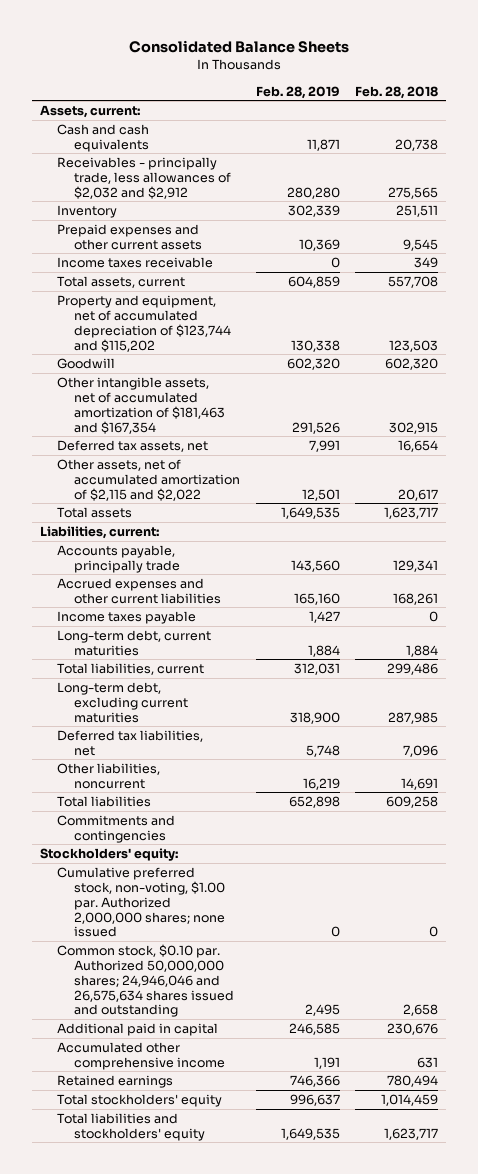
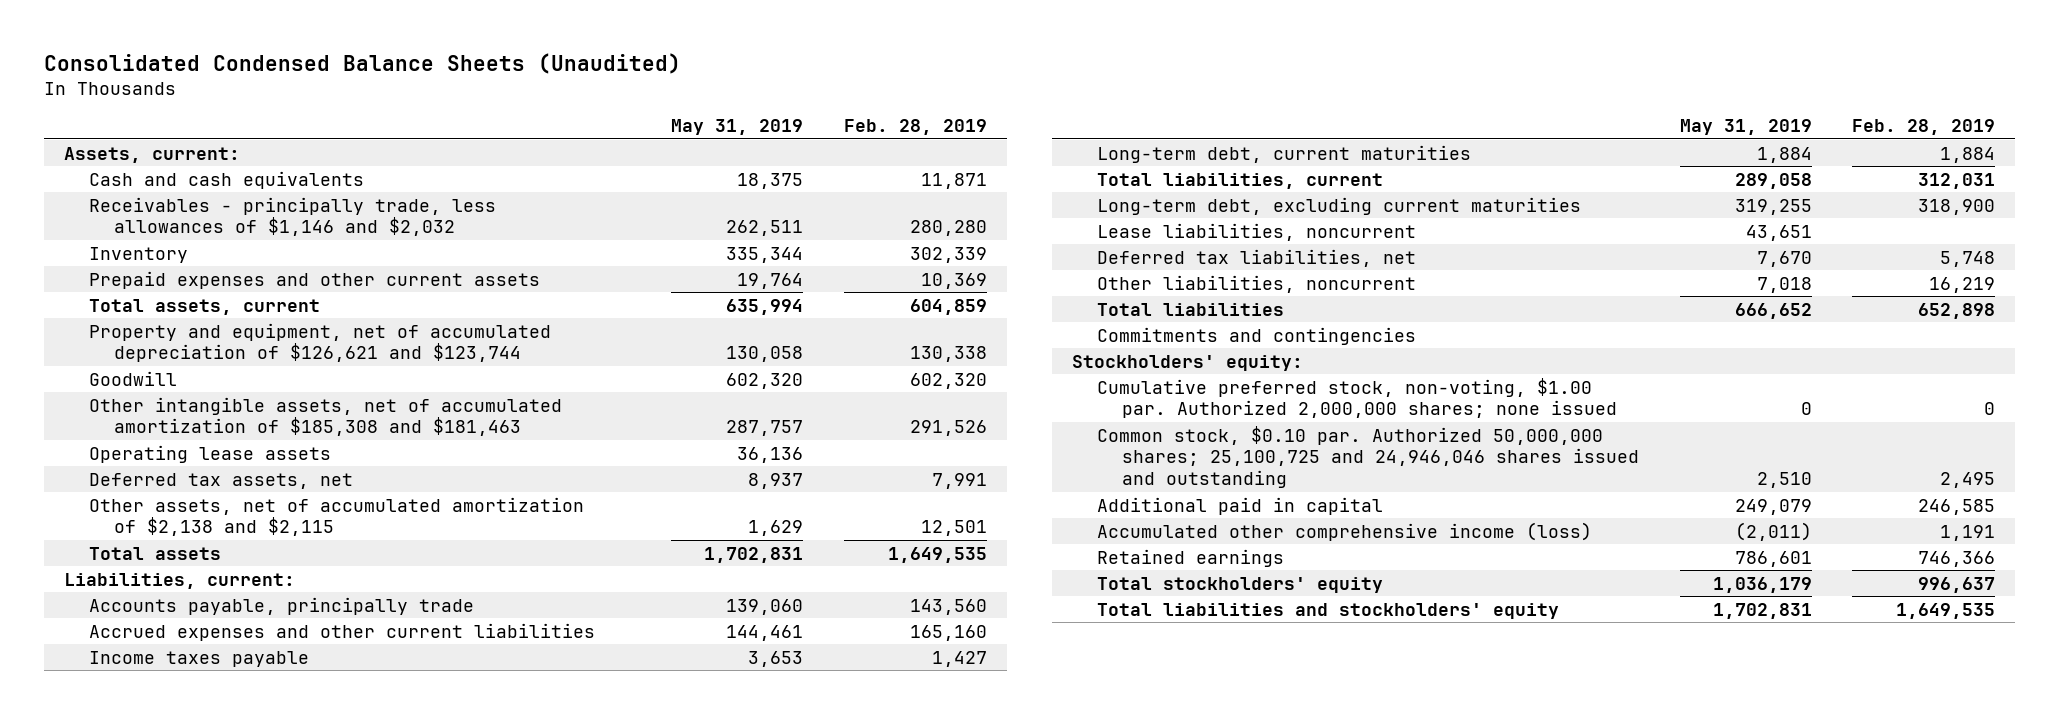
[129,39,350,53] Consolidated Balance Sheets -> [43,53,681,75] Consolidated Condensed Balance Sheets (Unaudited)
[355,85,439,99] Feb. 28, 2018 -> none
none -> [671,119,804,136] May 31, 2019
[57,156,232,199] Receivables - principally trade, less allowances of $2,032 and $2,912 -> [88,196,496,237] Receivables - principally trade, less allowances of $1,146 and $2,032
[57,256,214,268] Income taxes receivable -> none
[57,294,232,352] Property and equipment, net of accumulated depreciation of $123,744 and $115,202 -> [88,322,551,363] Property and equipment, net of accumulated depreciation of $126,621 and $123,744
[57,376,226,434] Other intangible assets, net of accumulated amortization of $181,463 and $167,354 -> [88,396,562,437] Other intangible assets, net of accumulated amortization of $185,308 and $181,463
none -> [88,444,331,463] Operating lease assets
[57,458,241,501] Other assets, net of accumulated amortization of $2,115 and $2,022 -> [88,496,584,537] Other assets, net of accumulated amortization of $2,138 and $2,115
none -> [1096,222,1416,241] Lease liabilities, noncurrent
[57,943,235,1018] Common stock, $0.10 par. Authorized 50,000,000 shares; 24,946,046 and 26,575,634 shares issued and outstanding -> [1096,425,1639,488] Common stock, $0.10 par. Authorized 50,000,000 shares; 25,100,725 and 24,946,046 shares issued and outstanding
[57,1041,226,1070] Accumulated other comprehensive income -> [1096,521,1592,541] Accumulated other comprehensive income (loss)

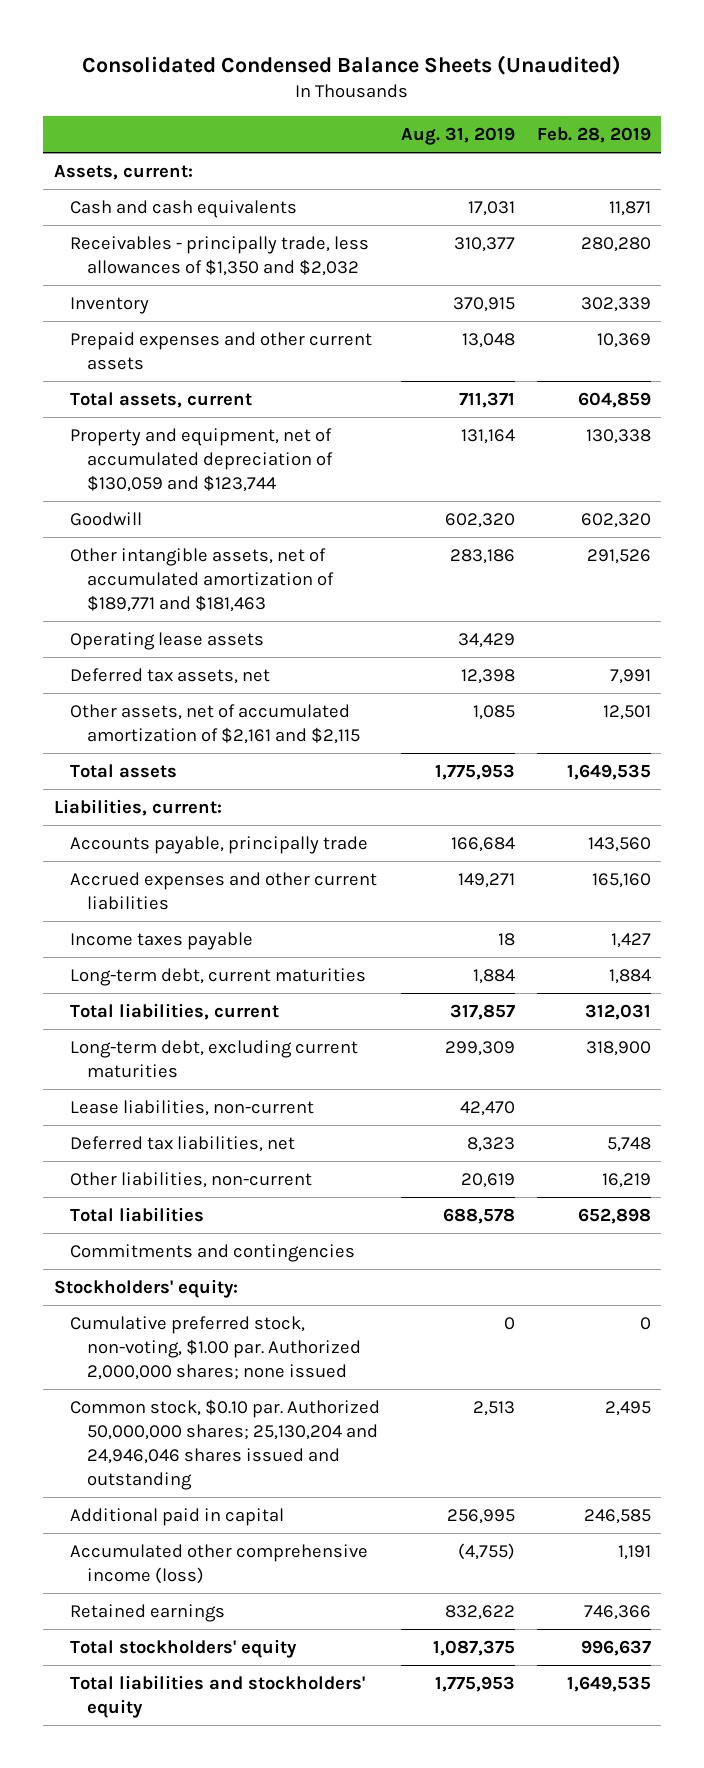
[671,119,804,136] May 31, 2019 -> none
none -> [401,126,516,145] Aug. 31, 2019
[88,196,496,237] Receivables - principally trade, less allowances of $1,146 and $2,032 -> [70,236,370,276] Receivables - principally trade, less allowances of $1,350 and $2,032
[88,322,551,363] Property and equipment, net of accumulated depreciation of $126,621 and $123,744 -> [70,428,333,492] Property and equipment, net of accumulated depreciation of $130,059 and $123,744
[88,396,562,437] Other intangible assets, net of accumulated amortization of $185,308 and $181,463 -> [70,548,334,612] Other intangible assets, net of accumulated amortization of $189,771 and $181,463
[88,496,584,537] Other assets, net of accumulated amortization of $2,138 and $2,115 -> [70,704,360,744] Other assets, net of accumulated amortization of $2,161 and $2,115
[1096,222,1416,241] Lease liabilities, noncurrent -> [70,1100,315,1117] Lease liabilities, non-current
[1096,274,1416,293] Other liabilities, noncurrent -> [70,1172,313,1189] Other liabilities, non-current
[1096,425,1639,488] Common stock, $0.10 par. Authorized 50,000,000 shares; 25,100,725 and 24,946,046 shares issued and outstanding -> [70,1399,381,1490] Common stock, $0.10 par. Authorized 50,000,000 shares; 25,130,204 and 24,946,046 shares issued and outstanding

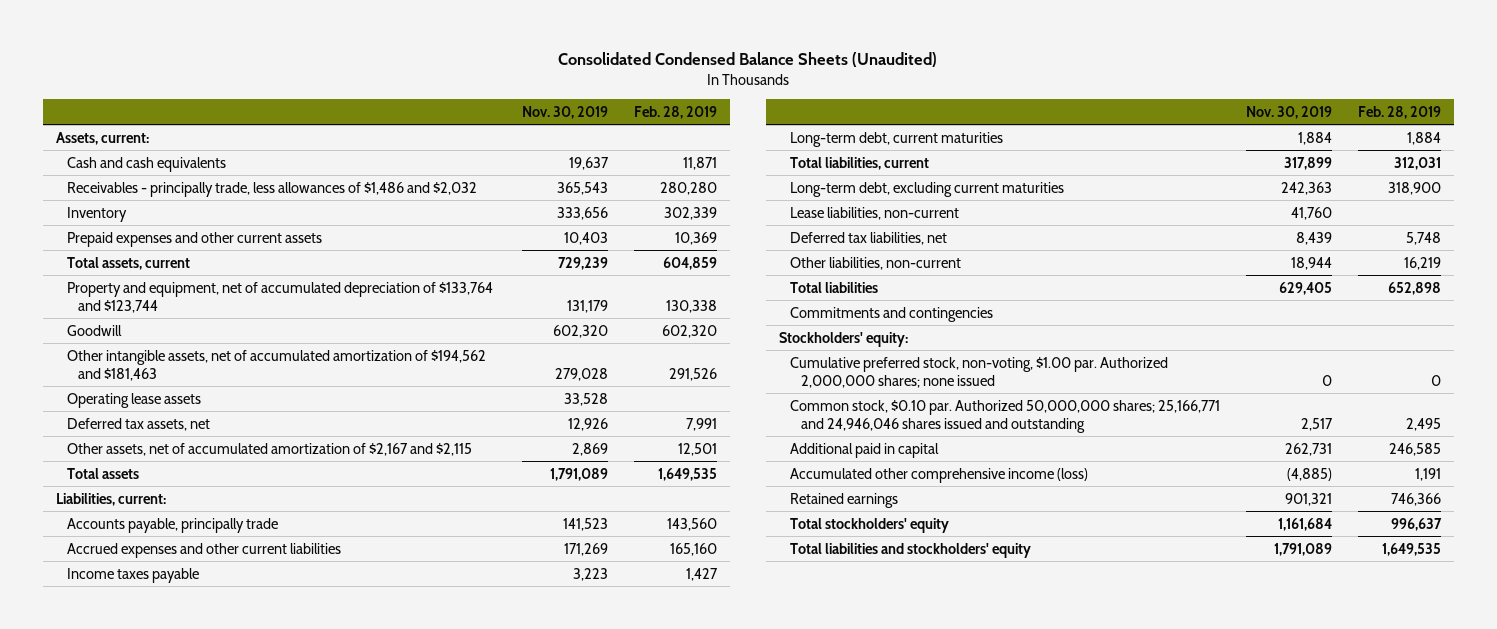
[401,126,516,145] Aug. 31, 2019 -> none
none -> [522,105,609,119] Nov. 30, 2019
[70,236,370,276] Receivables - principally trade, less allowances of $1,350 and $2,032 -> [66,181,477,197] Receivables - principally trade, less allowances of $1,486 and $2,032
[70,428,333,492] Property and equipment, net of accumulated depreciation of $130,059 and $123,744 -> [66,281,493,313] Property and equipment, net of accumulated depreciation of $133,764 and $123,744
[70,548,334,612] Other intangible assets, net of accumulated amortization of $189,771 and $181,463 -> [66,349,486,381] Other intangible assets, net of accumulated amortization of $194,562 and $181,463
[70,704,360,744] Other assets, net of accumulated amortization of $2,161 and $2,115 -> [66,442,472,456] Other assets, net of accumulated amortization of $2,167 and $2,115
[70,1399,381,1490] Common stock, $0.10 par. Authorized 50,000,000 shares; 25,130,204 and 24,946,046 shares issued and outstanding -> [790,399,1221,433] Common stock, $0.10 par. Authorized 50,000,000 shares; 25,166,771 and 24,946,046 shares issued and outstanding

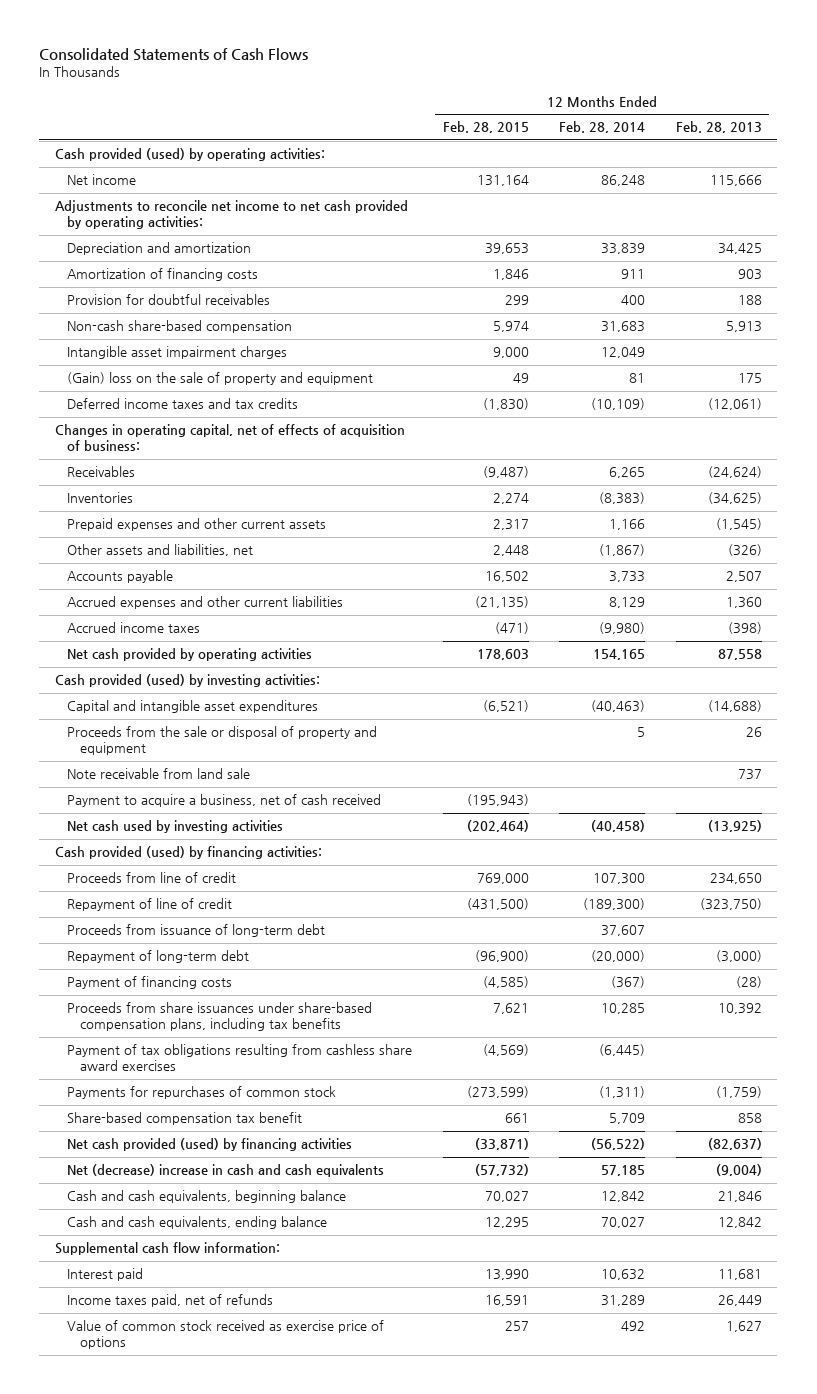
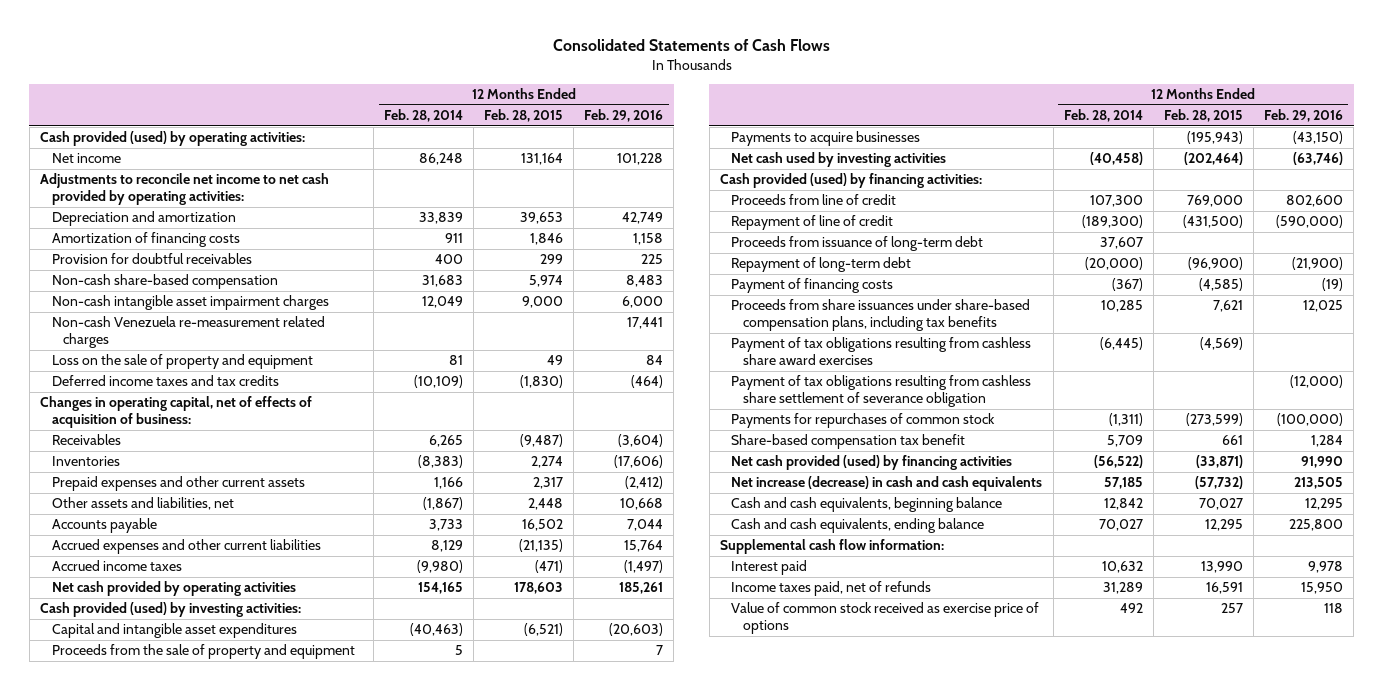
[675,121,762,134] Feb. 28, 2013 -> none
none -> [584,109,664,123] Feb. 29, 2016
[67,346,288,360] Intangible asset impairment charges -> [51,295,329,311] Non-cash intangible asset impairment charges
none -> [51,316,325,349] Non-cash Venezuela re-measurement related charges
[67,372,374,386] (Gain) loss on the sale of property and equipment -> [51,354,313,370] Loss on the sale of property and equipment
[67,768,251,780] Note receivable from land sale -> none
[67,726,378,756] Proceeds from the sale or disposal of property and equipment -> [51,644,355,660] Proceeds from the sale of property and equipment
[67,794,382,808] Payment to acquire a business, net of cash received -> [731,131,921,147] Payments to acquire businesses
none -> [731,375,1032,408] Payment of tax obligations resulting from cashless share settlement of severance obligation
[67,1164,385,1178] Net (decrease) increase in cash and cash equivalents -> [731,476,1043,492] Net increase (decrease) in cash and cash equivalents

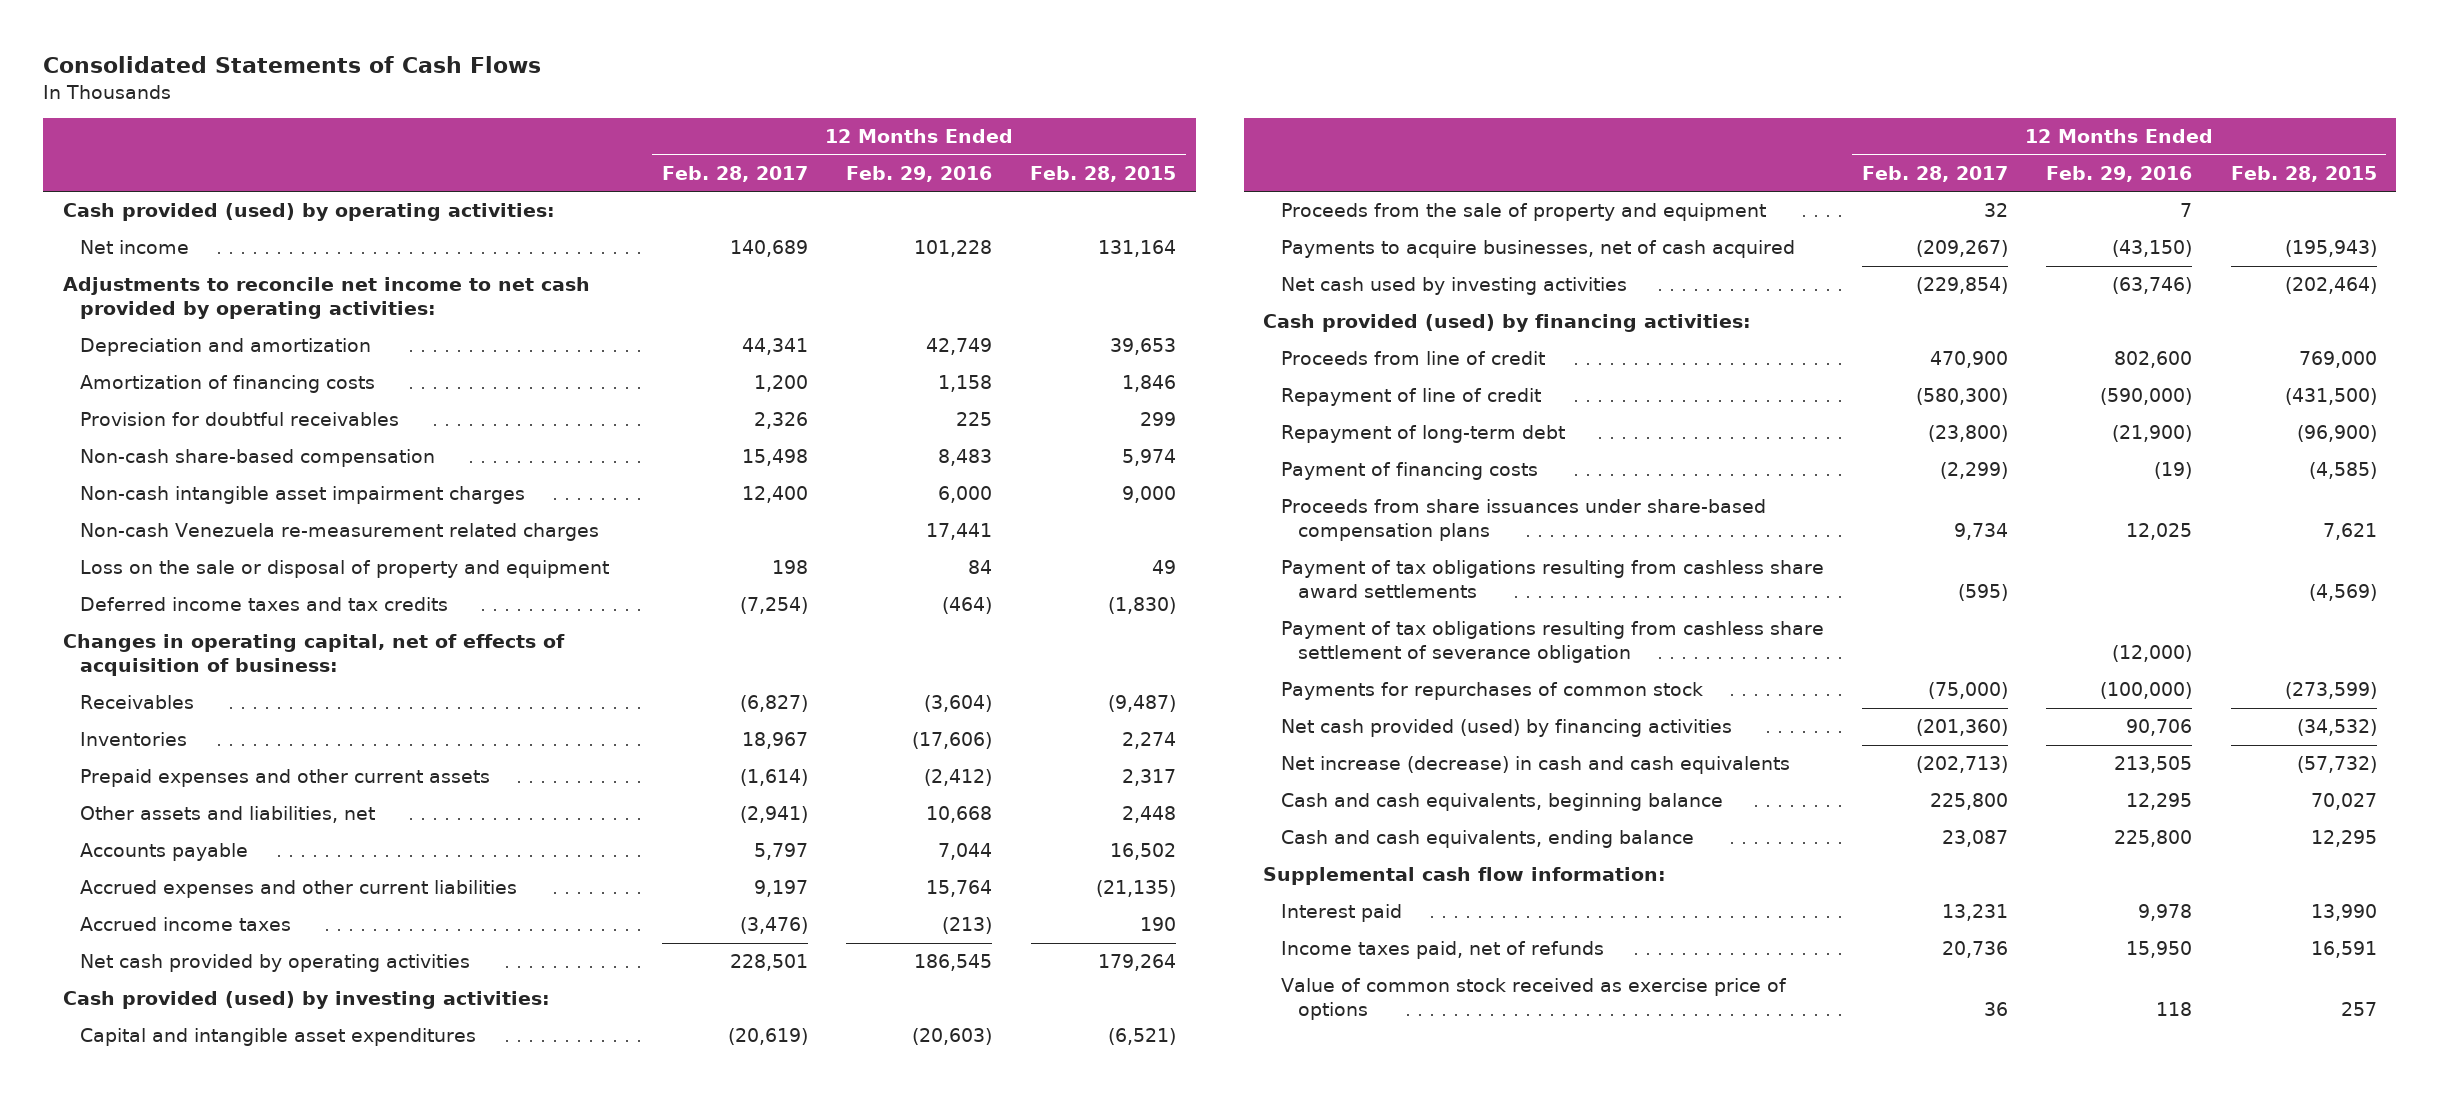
[383,109,463,123] Feb. 28, 2014 -> none
none -> [661,165,808,182] Feb. 28, 2017
[51,354,313,370] Loss on the sale of property and equipment -> [80,560,610,579] Loss on the sale or disposal of property and equipment
[535,560,564,574] (471) -> [1140,917,1177,932] 190
[624,560,664,574] (1,497) -> [942,917,993,935] (213)
[514,582,564,595] 178,603 -> [1098,954,1177,972] 179,264
[619,582,664,595] 185,261 -> [914,954,993,972] 186,545
[731,131,921,147] Payments to acquire businesses -> [1280,240,1795,259] Payments to acquire businesses, net of cash acquired
[731,236,984,252] Proceeds from issuance of long-term debt -> none
[731,299,1031,332] Proceeds from share issuances under share-based compensation plans, including tax benefits -> [1280,499,1766,542] Proceeds from share issuances under share-based compensation plans
[731,337,1032,366] Payment of tax obligations resulting from cashless share award exercises -> [1280,560,1824,599] Payment of tax obligations resulting from cashless share award settlements
[731,434,966,450] Share-based compensation tax benefit -> none
[1195,455,1243,469] (33,871) -> [2296,719,2377,737] (34,532)
[1301,456,1344,469] 91,990 -> [2126,719,2193,737] 90,706

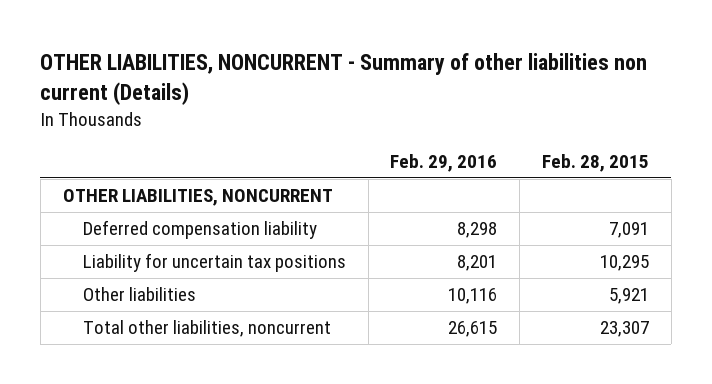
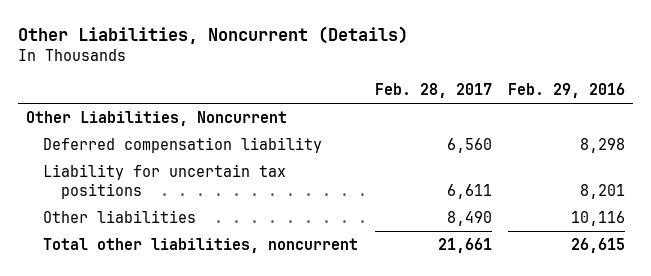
[40,53,648,106] OTHER LIABILITIES, NONCURRENT - Summary of other liabilities non current (Details) -> [17,26,408,45] Other Liabilities, Noncurrent (Details)
[542,154,650,173] Feb. 28, 2015 -> none
none -> [374,83,492,99] Feb. 28, 2017
[62,189,333,207] OTHER LIABILITIES, NONCURRENT -> [25,110,287,126] Other Liabilities, Noncurrent

